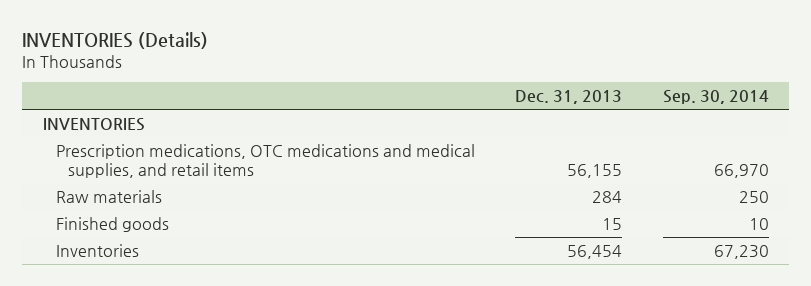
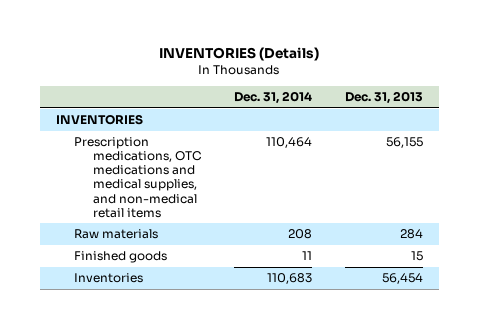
[662,89,769,104] Sep. 30, 2014 -> none
none -> [234,91,313,105] Dec. 31, 2014
[55,143,475,178] Prescription medications, OTC medications and medical supplies, and retail items -> [74,137,203,218] Prescription medications, OTC medications and medical supplies, and non-medical retail items

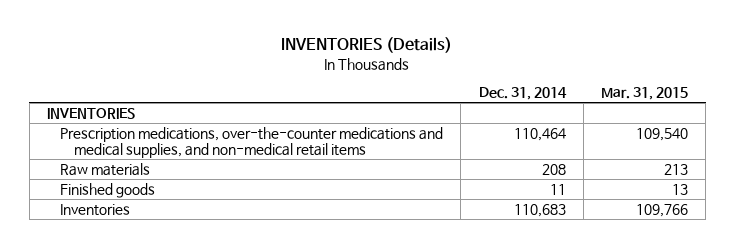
[344,91,423,105] Dec. 31, 2013 -> none
none -> [600,87,688,101] Mar. 31, 2015
[74,137,203,218] Prescription medications, OTC medications and medical supplies, and non-medical retail items -> [60,126,444,159] Prescription medications, over-the-counter medications and medical supplies, and non-medical retail items

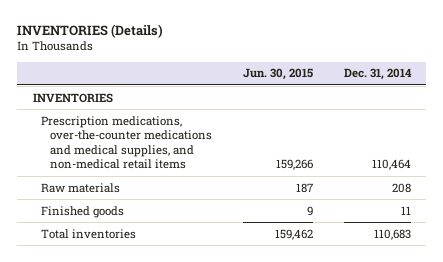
[600,87,688,101] Mar. 31, 2015 -> none
none -> [243,68,314,81] Jun. 30, 2015
[60,203,131,216] Inventories -> [41,228,137,239] Total inventories

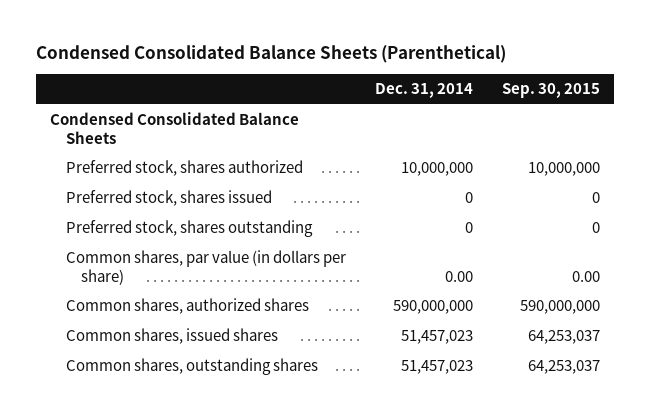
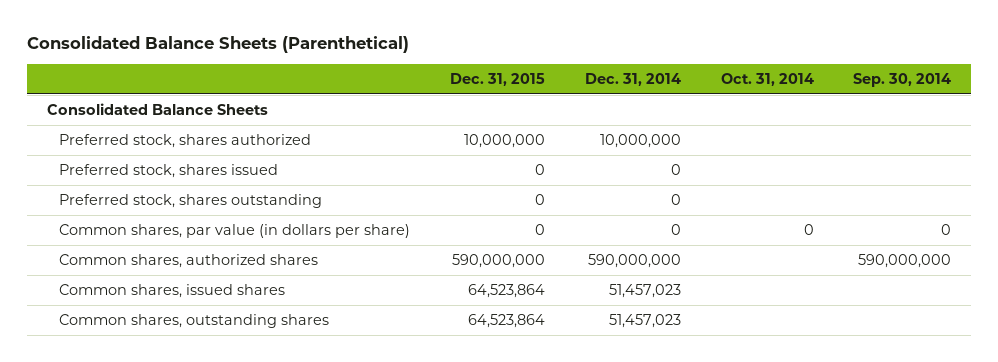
[35,44,506,63] Condensed Consolidated Balance Sheets (Parenthetical) -> [26,36,409,54] Consolidated Balance Sheets (Parenthetical)
[501,83,600,99] Sep. 30, 2015 -> none
none -> [450,72,546,86] Dec. 31, 2015
none -> [720,72,814,86] Oct. 31, 2014
none -> [853,72,952,87] Sep. 30, 2014
[50,112,300,144] Condensed Consolidated Balance Sheets -> [46,103,268,116] Consolidated Balance Sheets
[444,270,473,282] 0.00 -> [670,224,681,236] 0

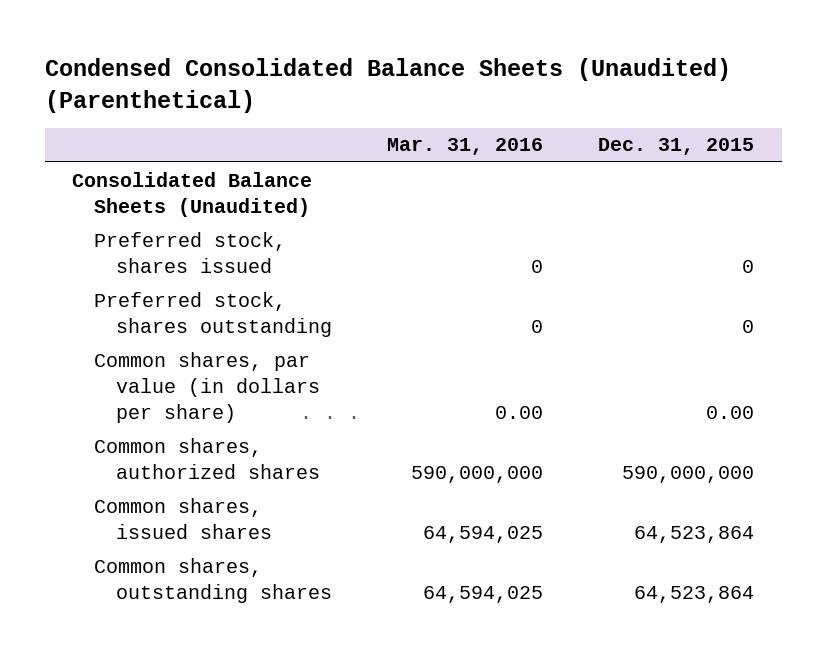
[26,36,409,54] Consolidated Balance Sheets (Parenthetical) -> [44,58,731,113] Condensed Consolidated Balance Sheets (Unaudited) (Parenthetical)
[584,72,681,86] Dec. 31, 2014 -> none
[720,72,814,86] Oct. 31, 2014 -> none
[853,72,952,87] Sep. 30, 2014 -> none
none -> [387,138,544,156] Mar. 31, 2016
[59,134,312,149] Preferred stock, shares authorized -> none
[46,103,268,116] Consolidated Balance Sheets -> [72,171,313,217] Consolidated Balance Sheets (Unaudited)
[535,224,546,236] 0 -> [706,405,755,419] 0.00

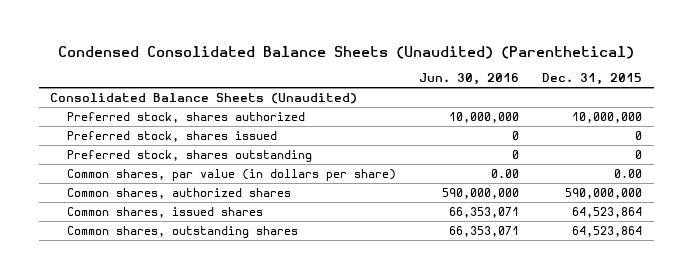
[387,138,544,156] Mar. 31, 2016 -> none
none -> [418,73,519,86] Jun. 30, 2016
none -> [66,111,305,123] Preferred stock, shares authorized

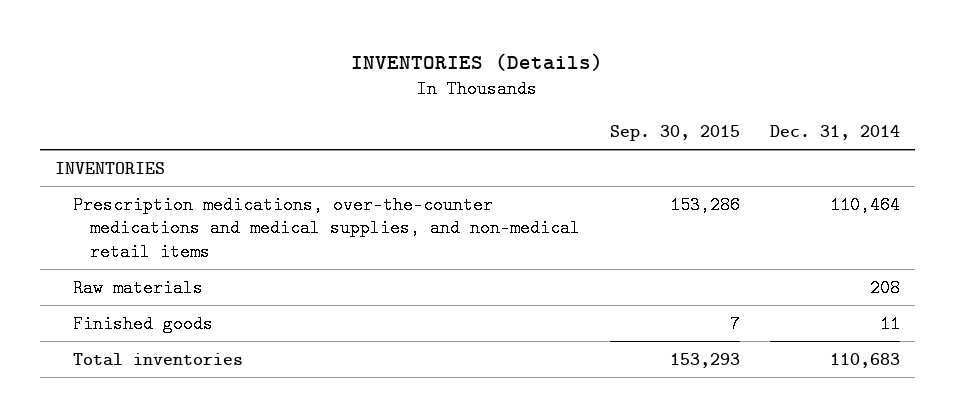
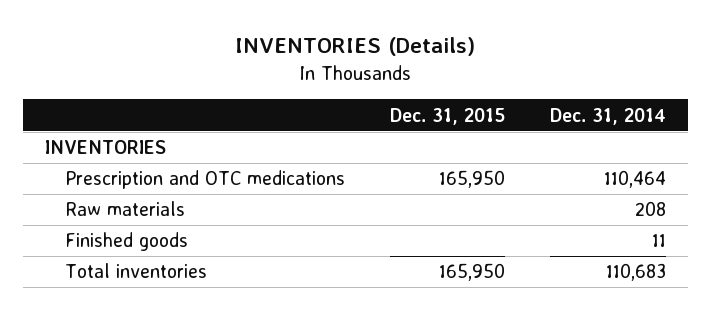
[609,124,740,141] Sep. 30, 2015 -> none
none -> [389,107,505,125] Dec. 31, 2015
[72,195,580,261] Prescription medications, over-the-counter medications and medical supplies, and non-medical retail items -> [64,170,345,190] Prescription and OTC medications

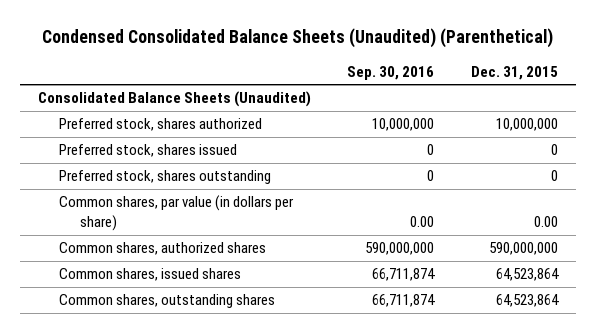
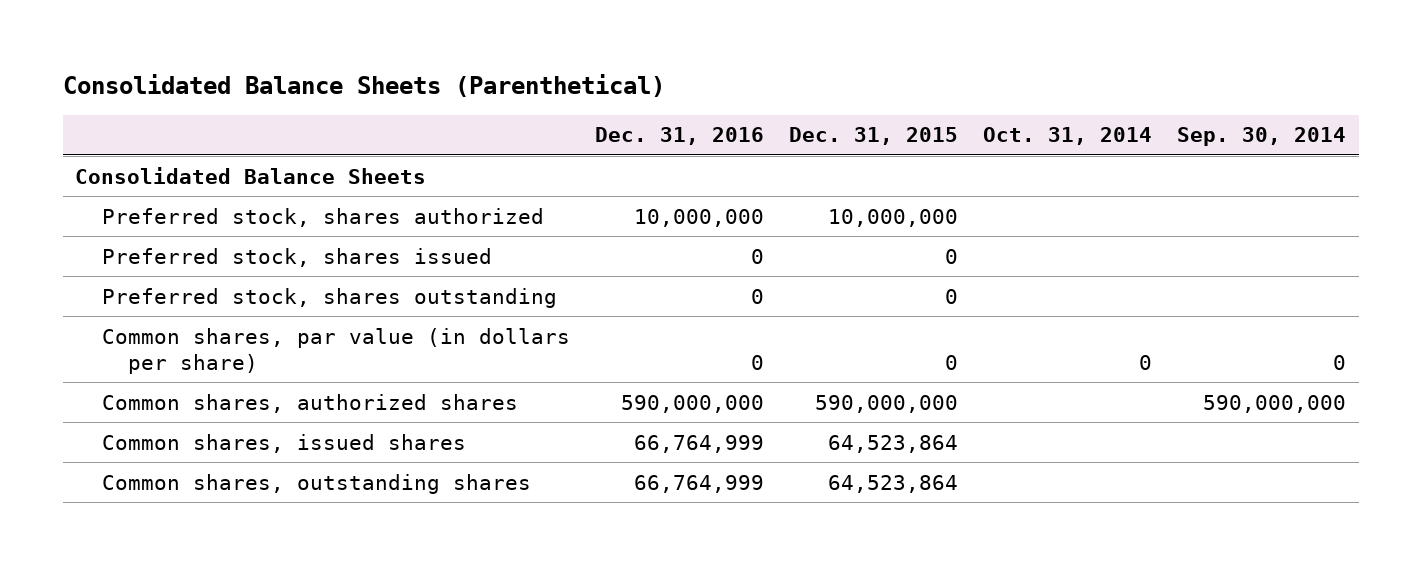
[41,28,553,49] Condensed Consolidated Balance Sheets (Unaudited) (Parenthetical) -> [62,74,665,98] Consolidated Balance Sheets (Parenthetical)
[347,65,435,80] Sep. 30, 2016 -> none
none -> [594,127,764,146] Dec. 31, 2016
none -> [982,127,1152,146] Oct. 31, 2014
none -> [1176,127,1346,147] Sep. 30, 2014
[37,91,311,108] Consolidated Balance Sheets (Unaudited) -> [75,166,427,184] Consolidated Balance Sheets
[533,216,558,228] 0.00 -> [944,354,958,370] 0

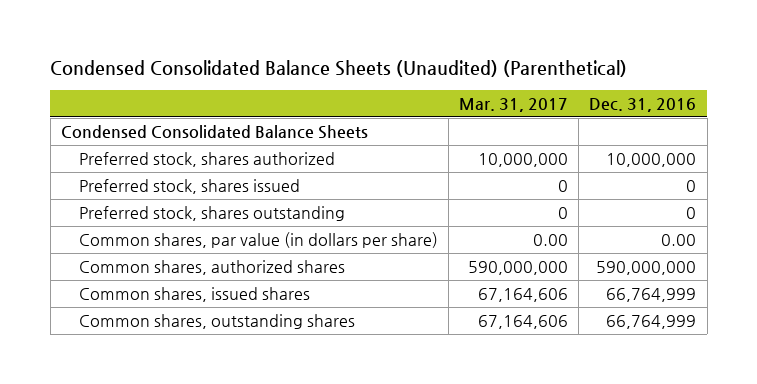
[62,74,665,98] Consolidated Balance Sheets (Parenthetical) -> [50,60,628,78] Condensed Consolidated Balance Sheets (Unaudited) (Parenthetical)
[788,127,958,146] Dec. 31, 2015 -> none
[982,127,1152,146] Oct. 31, 2014 -> none
[1176,127,1346,147] Sep. 30, 2014 -> none
none -> [459,97,569,112] Mar. 31, 2017
[75,166,427,184] Consolidated Balance Sheets -> [60,124,368,139] Condensed Consolidated Balance Sheets
[750,354,764,370] 0 -> [661,233,697,246] 0.00

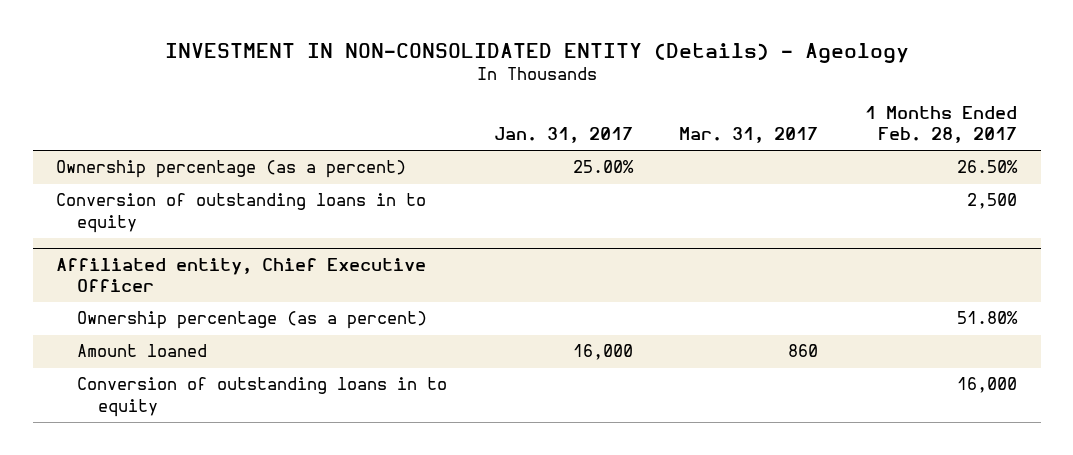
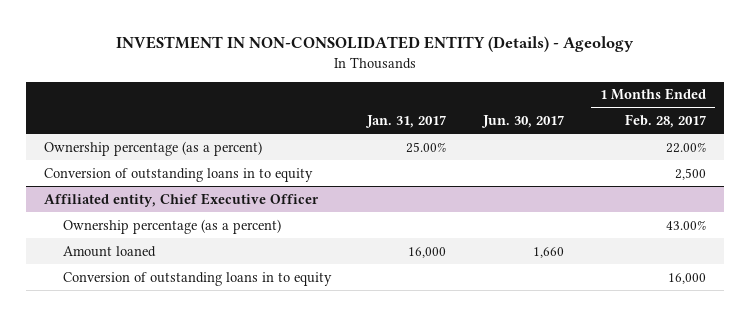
[679,127,819,144] Mar. 31, 2017 -> none
none -> [480,115,564,129] Jun. 30, 2017
[957,160,1019,174] 26.50% -> [665,141,706,153] 22.00%
[957,311,1019,325] 51.80% -> [665,219,706,230] 43.00%

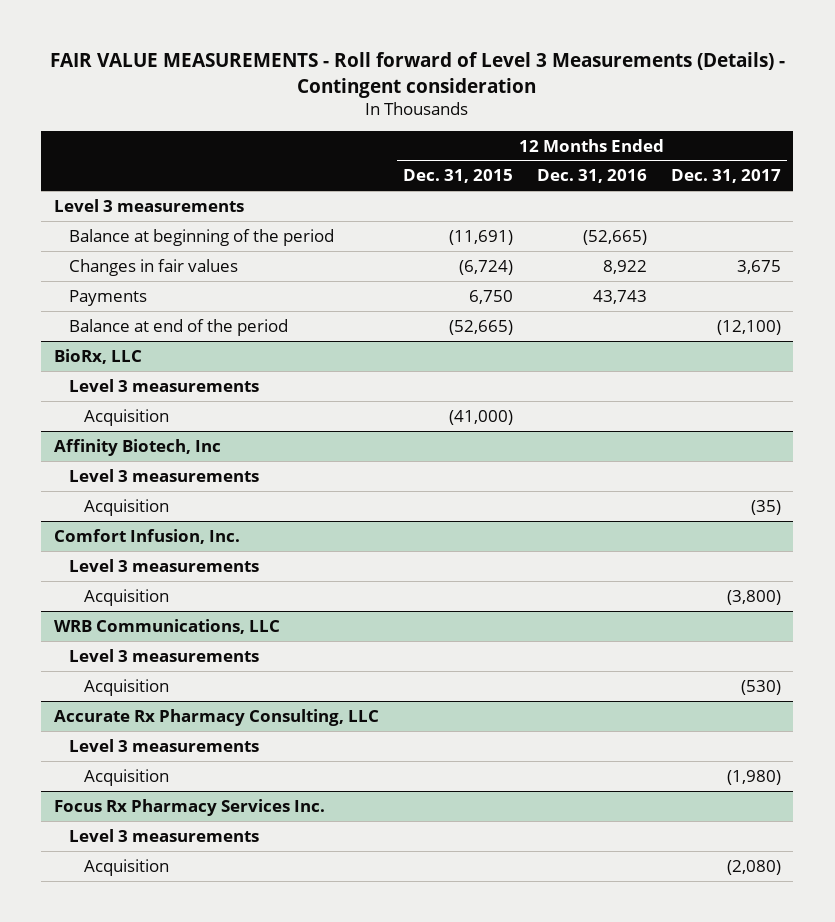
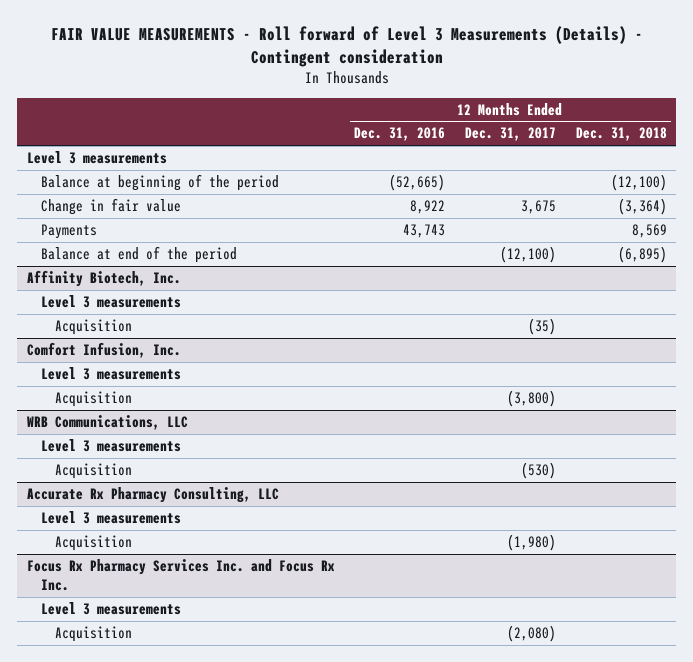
[402,169,513,184] Dec. 31, 2015 -> none
none -> [575,127,667,142] Dec. 31, 2018
[69,258,239,276] Changes in fair values -> [40,198,181,216] Change in fair value
[53,348,142,364] BioRx, LLC -> none
[69,378,260,392] Level 3 measurements -> none
[84,408,170,426] Acquisition -> none
[53,438,221,456] Affinity Biotech, Inc -> [26,270,181,288] Affinity Biotech, Inc.
[53,798,325,816] Focus Rx Pharmacy Services Inc. -> [26,559,335,591] Focus Rx Pharmacy Services Inc. and Focus Rx Inc.

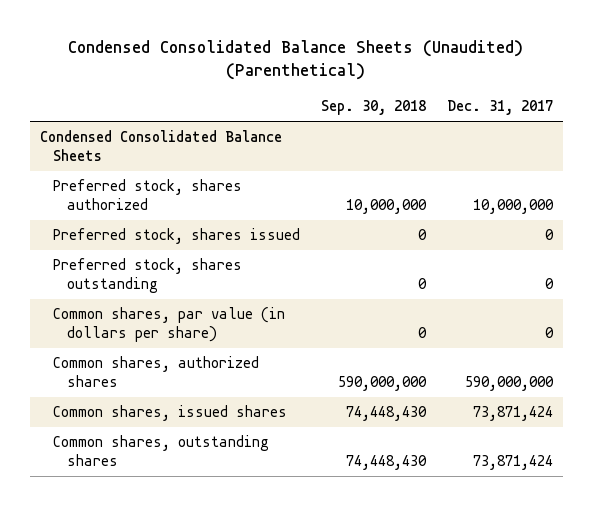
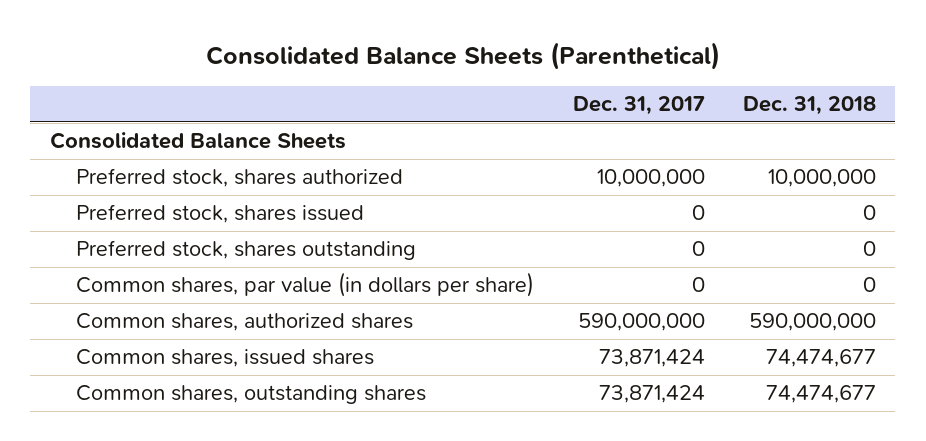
[68,40,524,81] Condensed Consolidated Balance Sheets (Unaudited) (Parenthetical) -> [205,42,720,71] Consolidated Balance Sheets (Parenthetical)
[320,100,426,116] Sep. 30, 2018 -> none
none -> [742,96,876,116] Dec. 31, 2018
[40,130,283,162] Condensed Consolidated Balance Sheets -> [49,132,346,150] Consolidated Balance Sheets

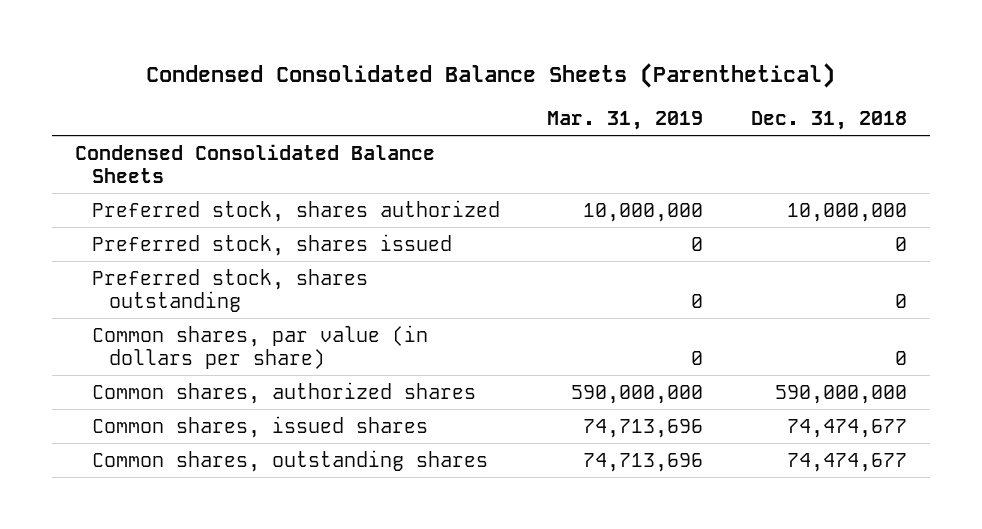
[205,42,720,71] Consolidated Balance Sheets (Parenthetical) -> [145,62,835,88] Condensed Consolidated Balance Sheets (Parenthetical)
[572,96,705,116] Dec. 31, 2017 -> none
none -> [547,110,704,130] Mar. 31, 2019
[49,132,346,150] Consolidated Balance Sheets -> [75,143,436,183] Condensed Consolidated Balance Sheets

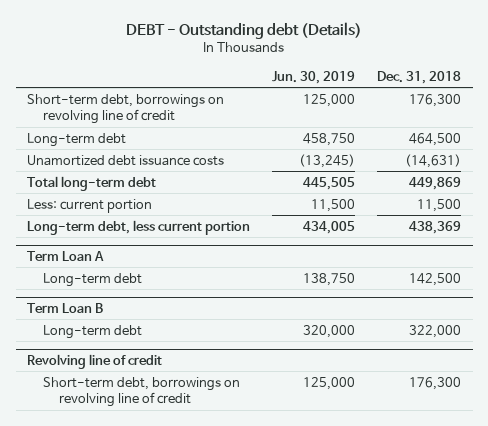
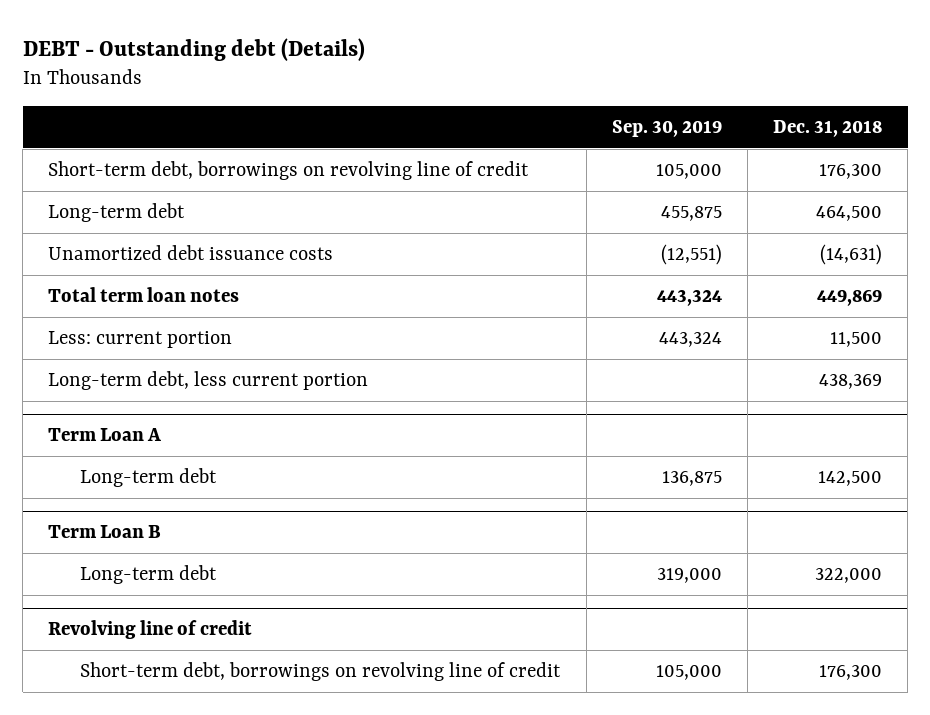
[272,70,356,84] Jun. 30, 2019 -> none
none -> [611,119,722,137] Sep. 30, 2019
[26,175,156,191] Total long-term debt -> [48,287,240,303] Total term loan notes

